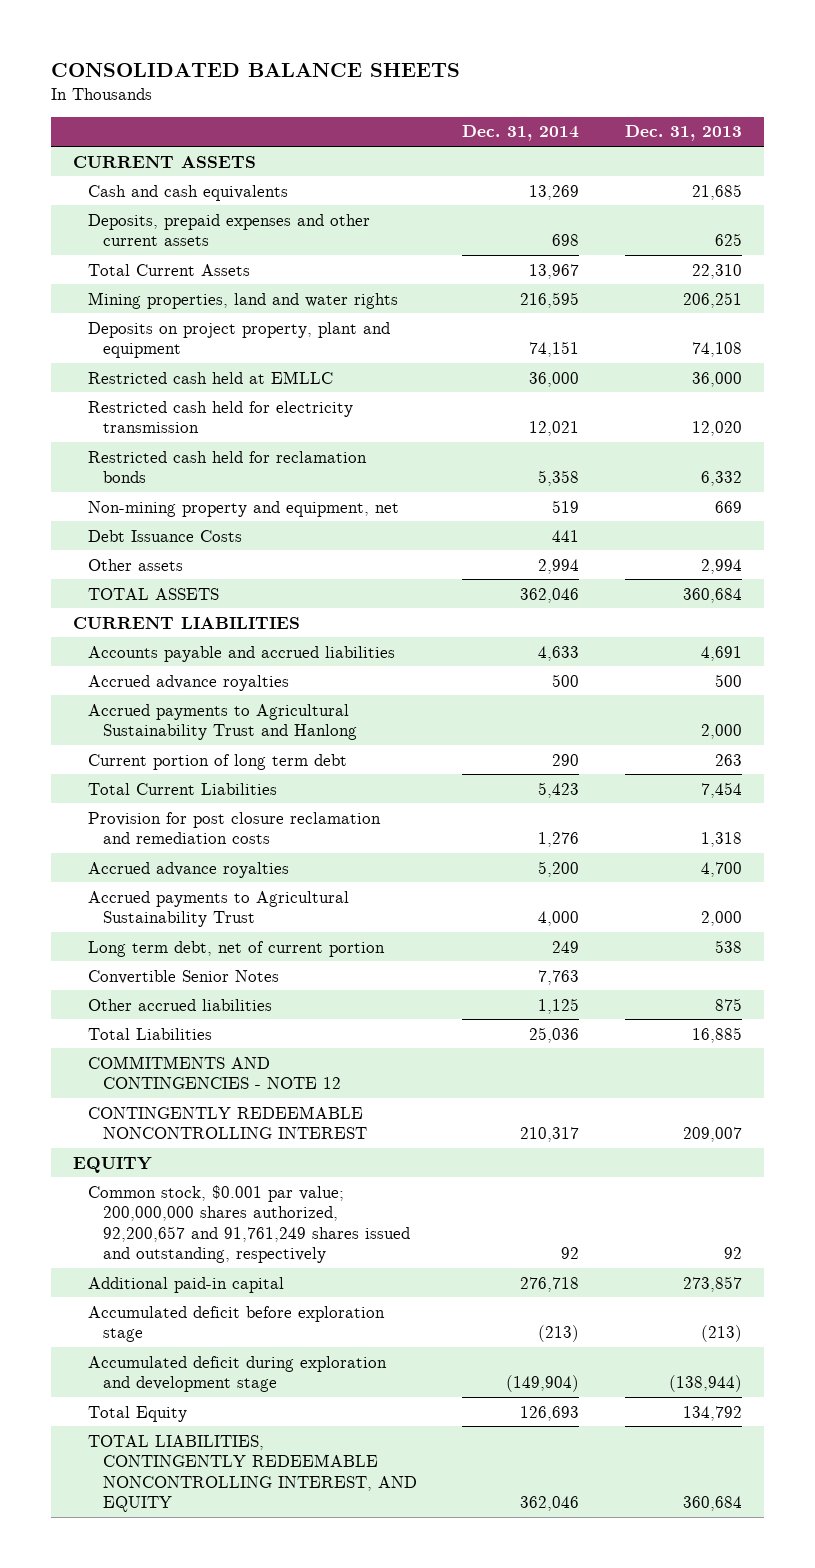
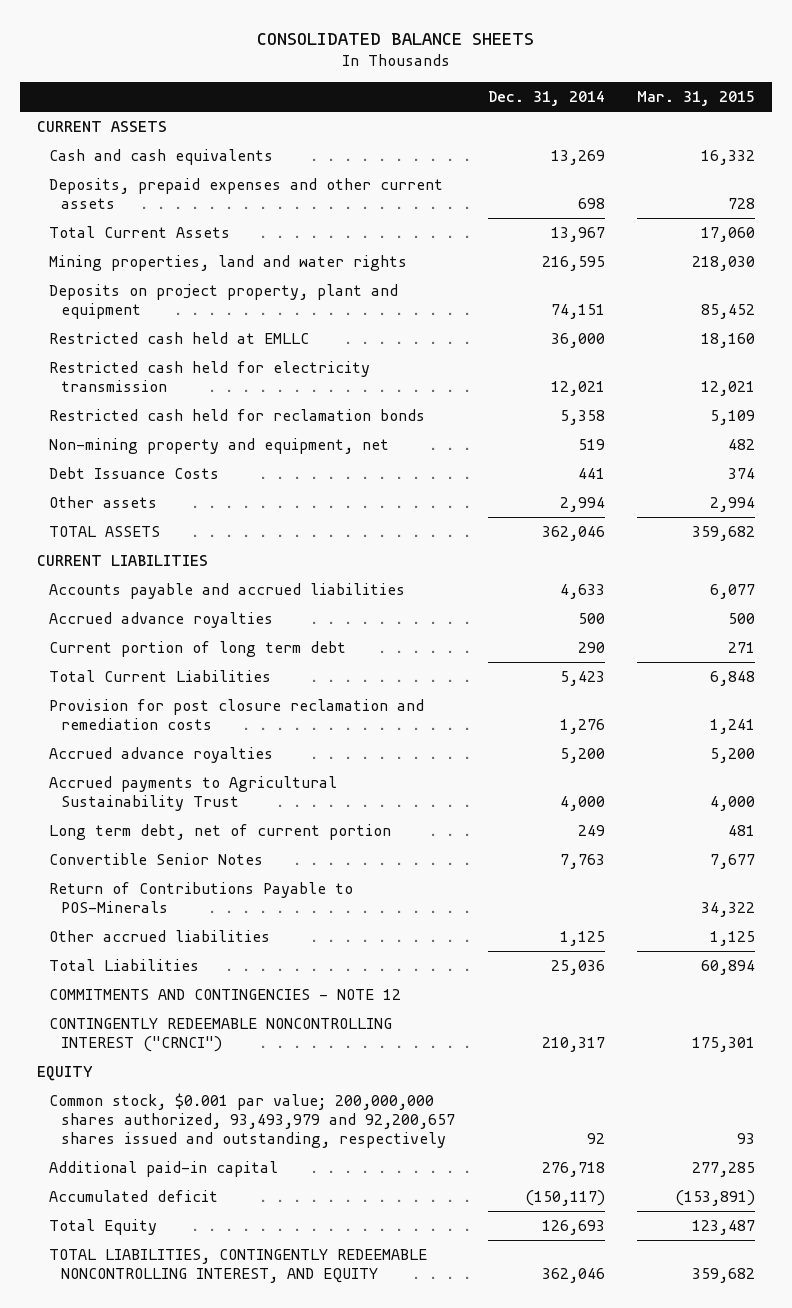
[624,125,742,142] Dec. 31, 2013 -> none
none -> [637,91,756,107] Mar. 31, 2015
[88,703,357,741] Accrued payments to Agricultural Sustainability Trust and Hanlong -> none
none -> [48,881,353,914] Return of Contributions Payable to POS-Minerals
[88,1105,367,1140] CONTINGENTLY REDEEMABLE NONCONTROLLING INTEREST -> [48,1017,392,1053] CONTINGENTLY REDEEMABLE NONCONTROLLING INTEREST ("CRNCI")
[88,1184,410,1264] Common stock, $0.001 par value; 200,000,000 shares authorized, 92,200,657 and 91,761,249 shares issued and outstanding, respectively -> [48,1092,455,1149] Common stock, $0.001 par value; 200,000,000 shares authorized, 93,493,979 and 92,200,657 shares issued and outstanding, respectively
[88,1355,388,1393] Accumulated deficit during exploration and development stage -> none
[88,1305,386,1343] Accumulated deficit before exploration stage -> [48,1189,218,1202] Accumulated deficit
[538,1325,580,1343] (213) -> [524,1189,605,1206] (150,117)

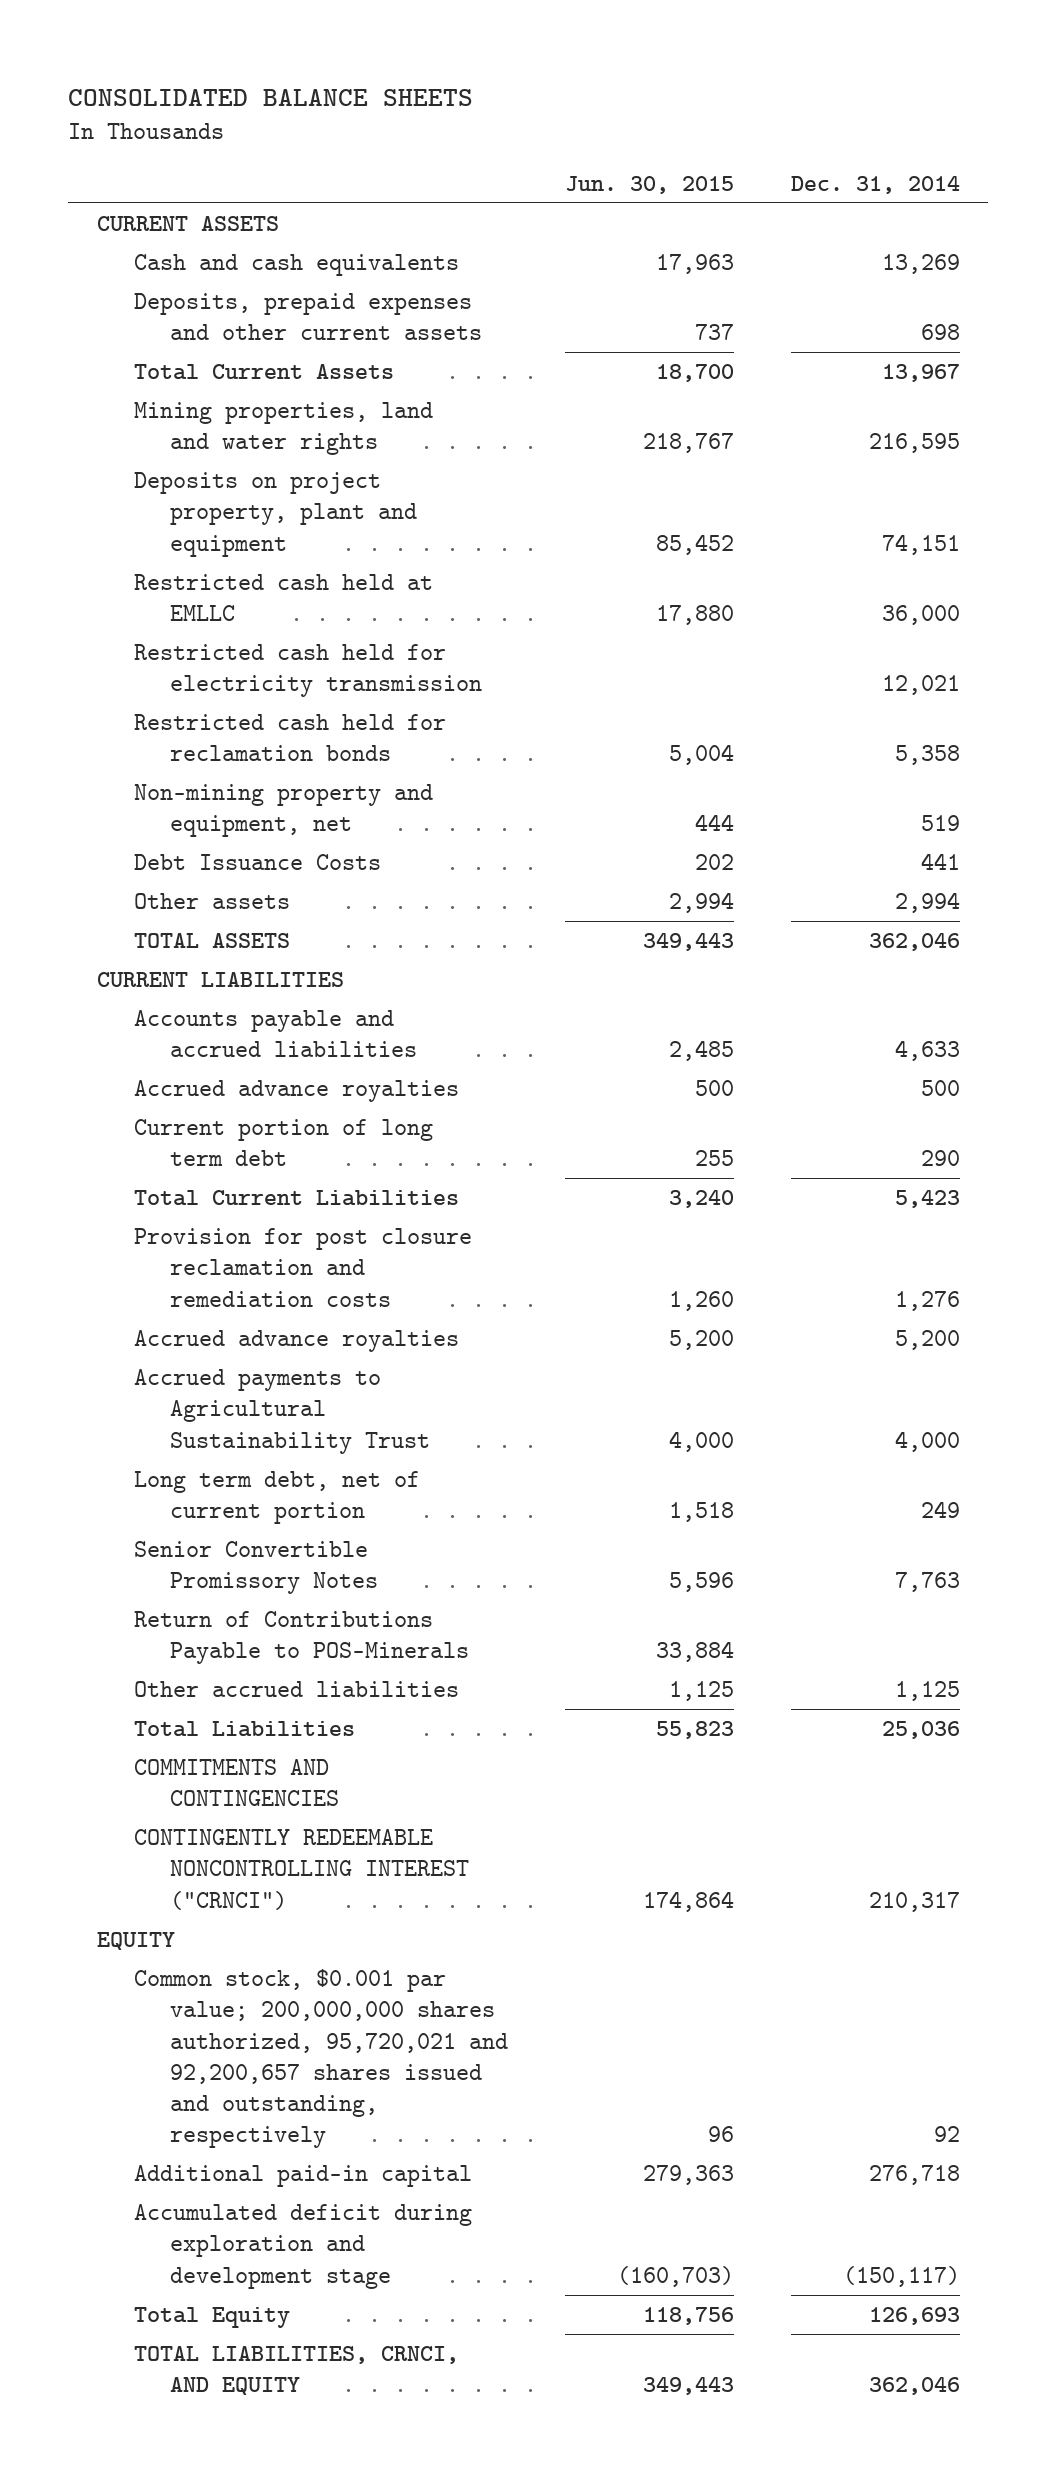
[637,91,756,107] Mar. 31, 2015 -> none
none -> [565,175,735,194] Jun. 30, 2015
[48,852,263,865] Convertible Senior Notes -> [133,1540,379,1595] Senior Convertible Promissory Notes
[48,988,401,1000] COMMITMENTS AND CONTINGENCIES - NOTE 12 -> [133,1758,340,1807] COMMITMENTS AND CONTINGENCIES
[48,1092,455,1149] Common stock, $0.001 par value; 200,000,000 shares authorized, 93,493,979 and 92,200,657 shares issued and outstanding, respectively -> [133,1968,509,2149] Common stock, $0.001 par value; 200,000,000 shares authorized, 95,720,021 and 92,200,657 shares issued and outstanding, respectively
[48,1189,218,1202] Accumulated deficit -> [133,2203,472,2289] Accumulated deficit during exploration and development stage
[48,1248,427,1284] TOTAL LIABILITIES, CONTINGENTLY REDEEMABLE NONCONTROLLING INTEREST, AND EQUITY -> [133,2345,459,2396] TOTAL LIABILITIES, CRNCI, AND EQUITY

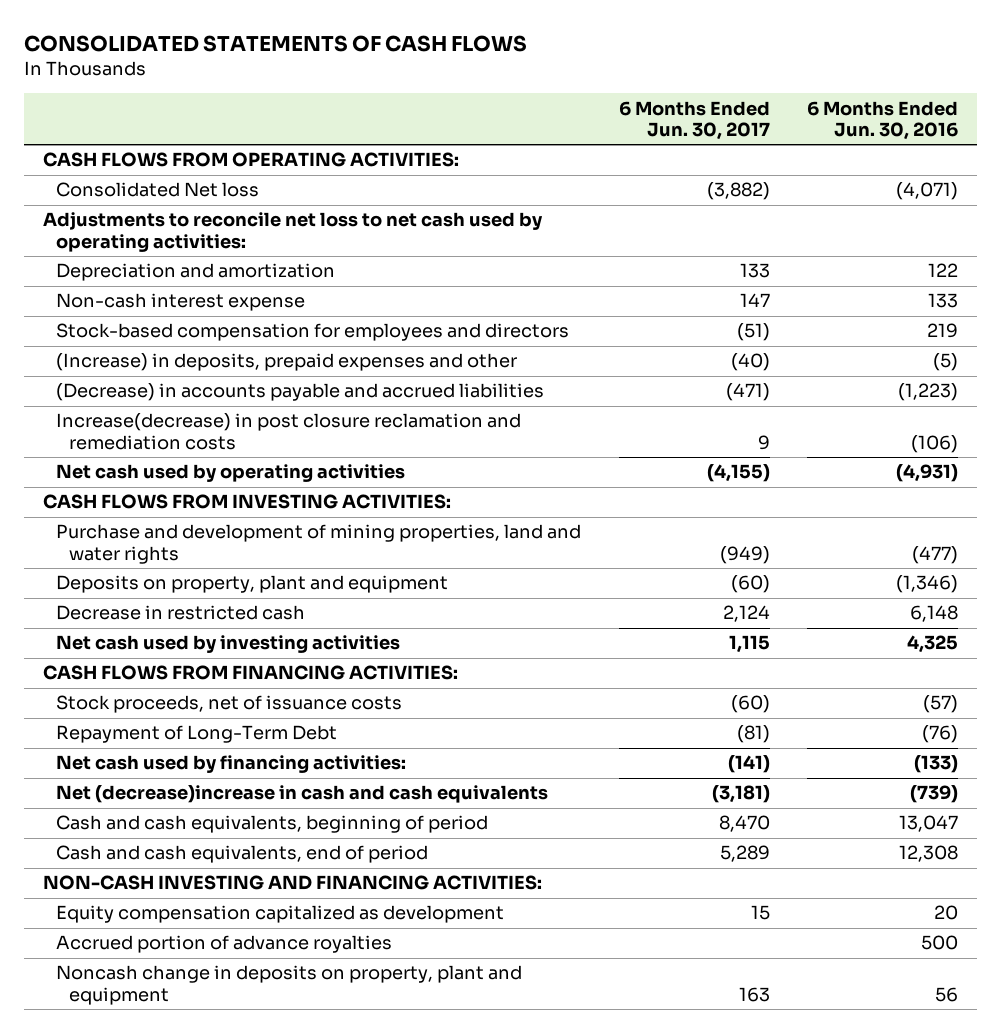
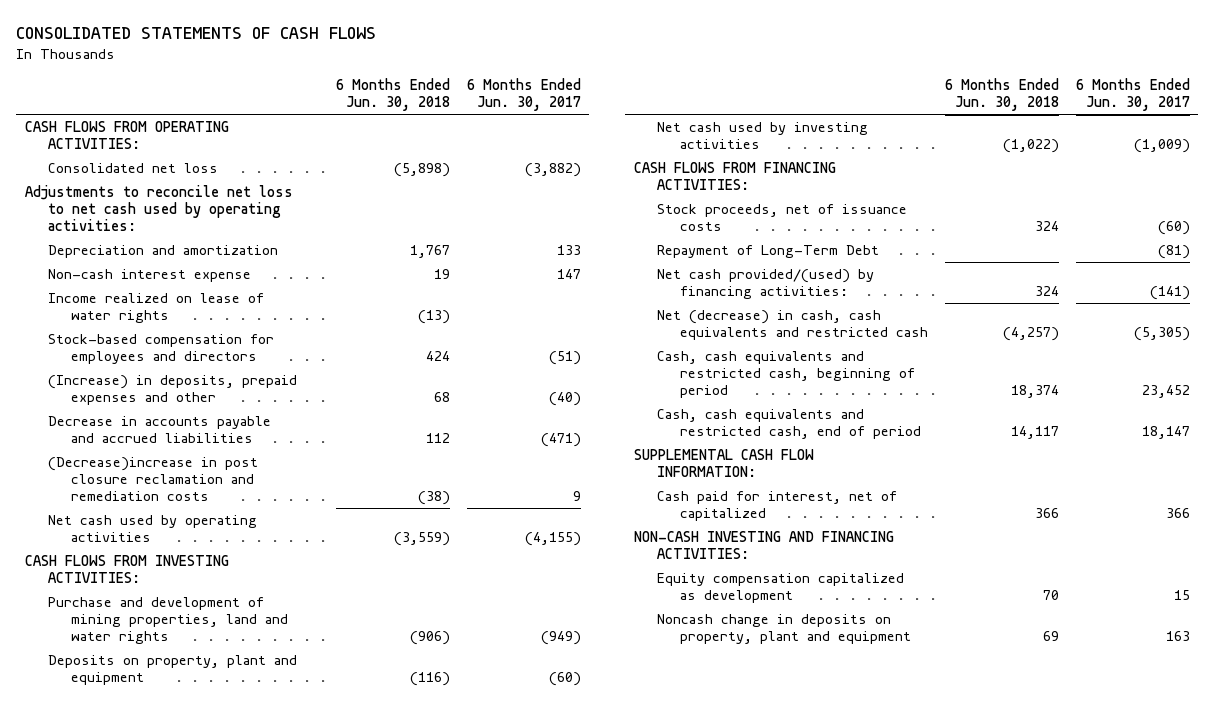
[807,100,959,140] 6 Months Ended Jun. 30, 2016 -> none
none -> [335,78,450,112] 6 Months Ended Jun. 30, 2018
[55,182,259,198] Consolidated Net loss -> [47,162,218,173] Consolidated net loss
none -> [47,292,264,323] Income realized on lease of water rights
[55,383,544,402] (Decrease) in accounts payable and accrued liabilities -> [47,415,271,443] Decrease in accounts payable and accrued liabilities
[55,413,521,450] Increase(decrease) in post closure reclamation and remediation costs -> [47,456,258,501] (Decrease)increase in post closure reclamation and remediation costs
[55,605,305,621] Decrease in restricted cash -> none
[728,635,770,654] 1,115 -> [1133,138,1190,153] (1,009)
[55,755,406,774] Net cash used by financing activities: -> [657,268,875,299] Net cash provided/(used) by financing activities:
[55,785,548,804] Net (decrease)increase in cash and cash equivalents -> [657,309,929,340] Net (decrease) in cash, cash equivalents and restricted cash
[711,785,770,804] (3,181) -> [1133,326,1190,341] (5,305)
[55,815,488,834] Cash and cash equivalents, beginning of period -> [657,350,916,398] Cash, cash equivalents and restricted cash, beginning of period
[718,815,770,833] 8,470 -> [1141,384,1190,398] 23,452
[55,845,428,864] Cash and cash equivalents, end of period -> [657,408,922,439] Cash, cash equivalents and restricted cash, end of period
[719,845,770,863] 5,289 -> [1141,425,1190,439] 18,147
none -> [633,448,814,477] SUPPLEMENTAL CASH FLOW INFORMATION:
none -> [657,490,898,521] Cash paid for interest, net of capitalized
[55,935,392,954] Accrued portion of advance royalties -> none

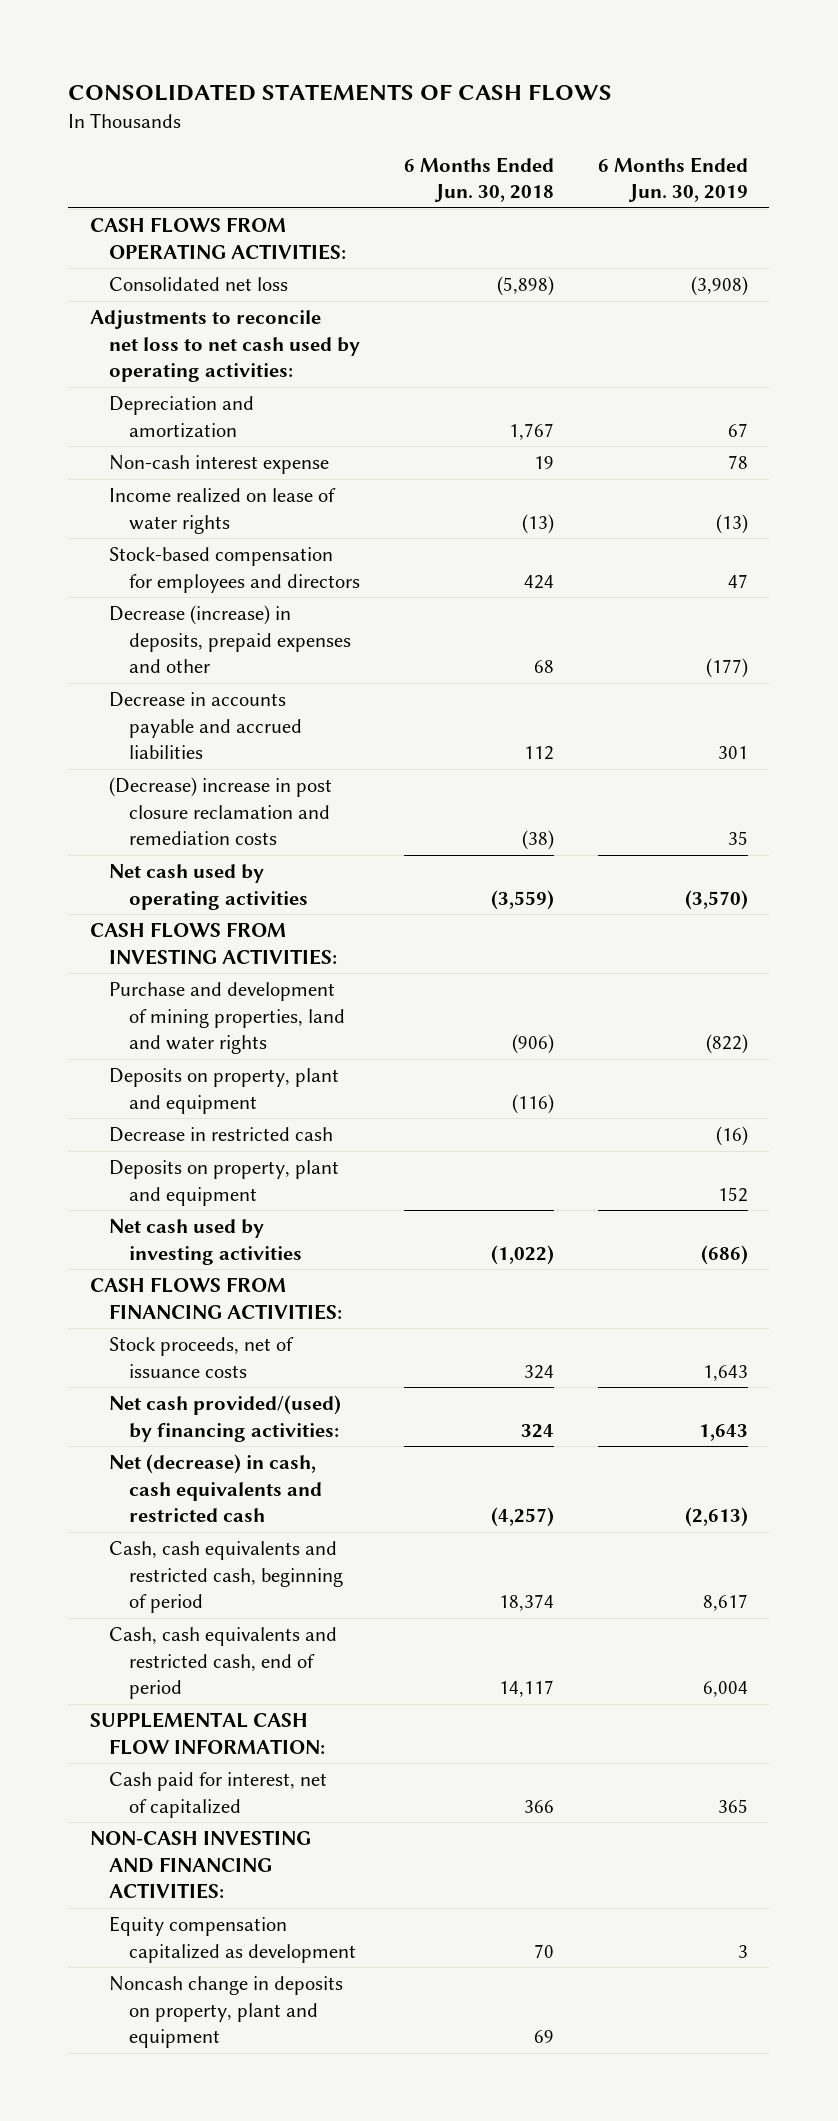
[466,78,581,112] 6 Months Ended Jun. 30, 2017 -> none
none -> [597,156,748,203] 6 Months Ended Jun. 30, 2019
[47,374,297,405] (Increase) in deposits, prepaid expenses and other -> [109,605,352,673] Decrease (increase) in deposits, prepaid expenses and other
[47,456,258,501] (Decrease)increase in post closure reclamation and remediation costs -> [109,777,333,845] (Decrease) increase in post closure reclamation and remediation costs
none -> [109,1127,334,1143] Decrease in restricted cash
none -> [109,1160,340,1206] Deposits on property, plant and equipment
[657,244,880,258] Repayment of Long-Term Debt -> none

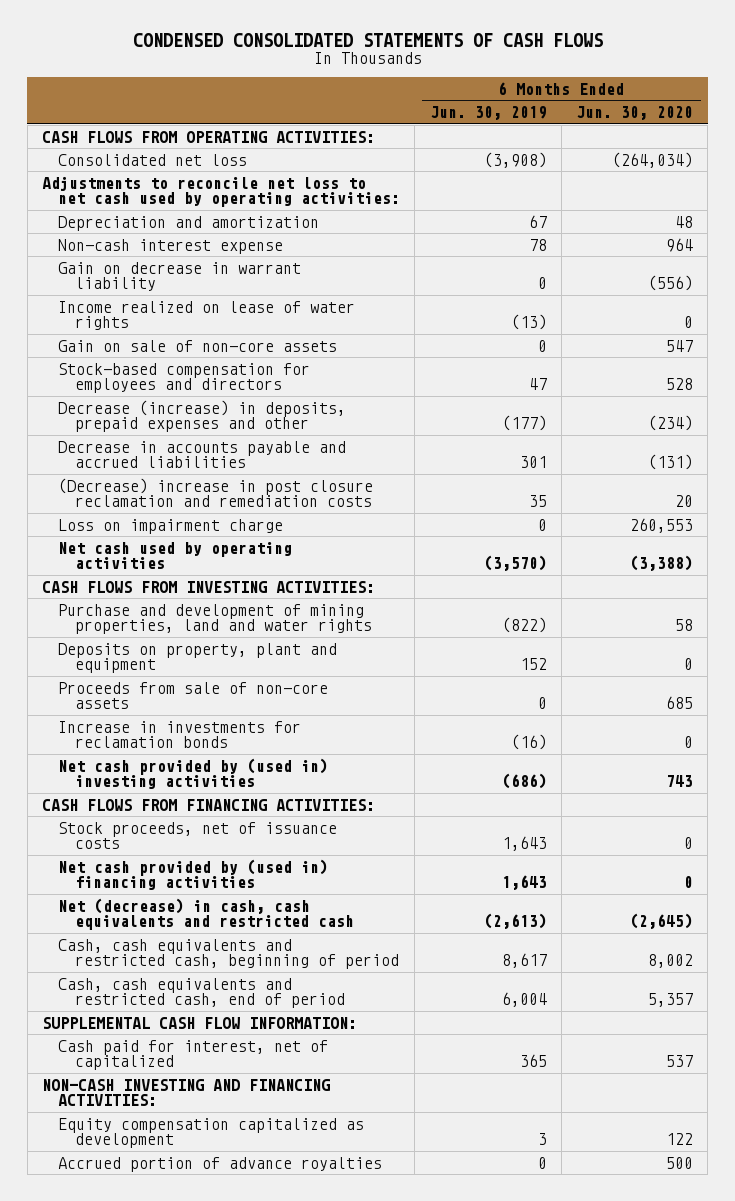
[68,84,613,102] CONSOLIDATED STATEMENTS OF CASH FLOWS -> [132,33,603,48] CONDENSED CONSOLIDATED STATEMENTS OF CASH FLOWS
[404,156,555,203] 6 Months Ended Jun. 30, 2018 -> none
none -> [576,106,694,121] Jun. 30, 2020
none -> [58,261,302,292] Gain on decrease in warrant liability
none -> [58,339,338,352] Gain on sale of non-core assets
none -> [58,518,284,534] Loss on impairment charge
[109,1068,340,1114] Deposits on property, plant and equipment -> none
[109,1127,334,1143] Decrease in restricted cash -> none
none -> [58,681,329,710] Proceeds from sale of non-core assets
none -> [58,720,302,749] Increase in investments for reclamation bonds
[109,1219,303,1265] Net cash used by investing activities -> [58,757,329,790] Net cash provided by (used in) investing activities
[109,1395,342,1442] Net cash provided/(used) by financing activities: -> [58,858,329,891] Net cash provided by (used in) financing activities
[109,1976,344,2048] Noncash change in deposits on property, plant and equipment -> none
none -> [58,1156,383,1172] Accrued portion of advance royalties

